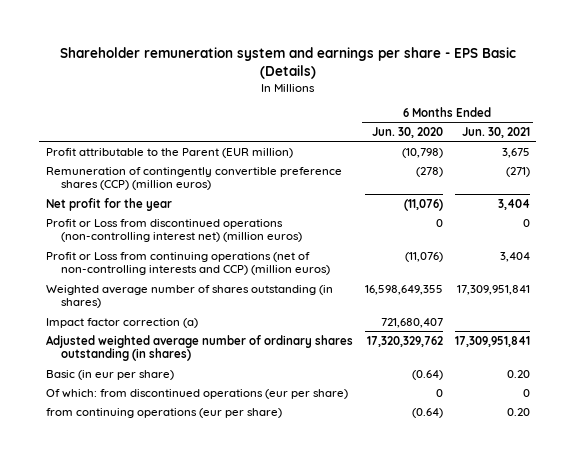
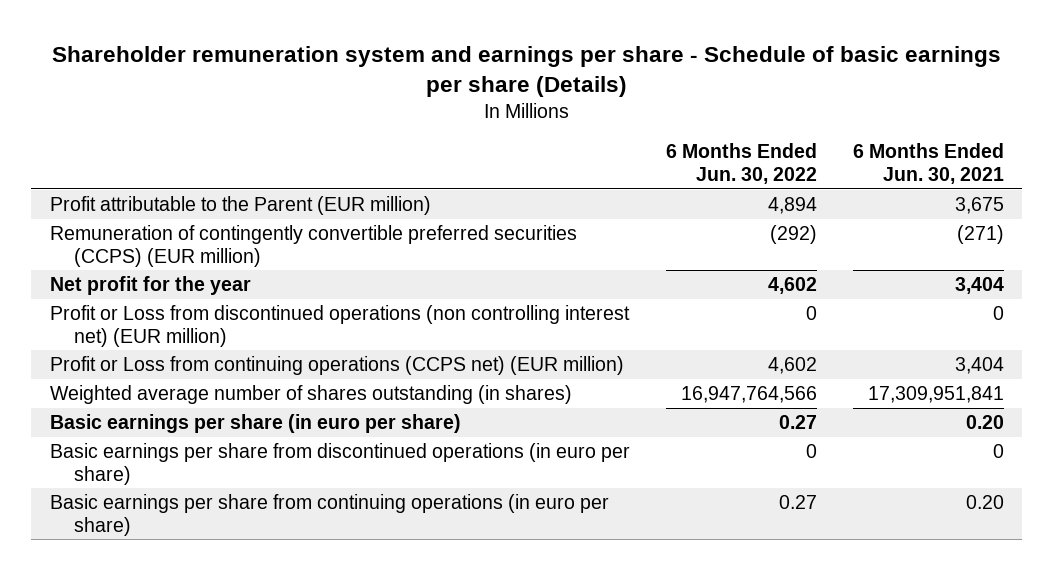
[59,46,516,79] Shareholder remuneration system and earnings per share - EPS Basic (Details) -> [51,45,1001,97] Shareholder remuneration system and earnings per share - Schedule of basic earnings per share (Details)
[371,126,443,138] Jun. 30, 2020 -> none
none -> [665,143,817,184] 6 Months Ended Jun. 30, 2022
[45,166,342,191] Remuneration of contingently convertible preference shares (CCP) (million euros) -> [49,225,577,267] Remuneration of contingently convertible preferred securities (CCPS) (EUR million)
[45,218,302,243] Profit or Loss from discontinued operations (non-controlling interest net) (million euros) -> [49,305,630,347] Profit or Loss from discontinued operations (non controlling interest net) (EUR million)
[45,251,330,276] Profit or Loss from continuing operations (net of non-controlling interests and CCP) (million euros) -> [49,356,624,376] Profit or Loss from continuing operations (CCPS net) (EUR million)
[45,317,198,328] Impact factor correction (a) -> none
[45,334,353,362] Adjusted weighted average number of ordinary shares outstanding (in shares) -> none
[45,369,174,380] Basic (in eur per share) -> [49,414,461,434] Basic earnings per share (in euro per share)
[45,388,348,399] Of which: from discontinued operations (eur per share) -> [49,443,630,485] Basic earnings per share from discontinued operations (in euro per share)
[45,407,282,418] from continuing operations (eur per share) -> [49,494,609,536] Basic earnings per share from continuing operations (in euro per share)

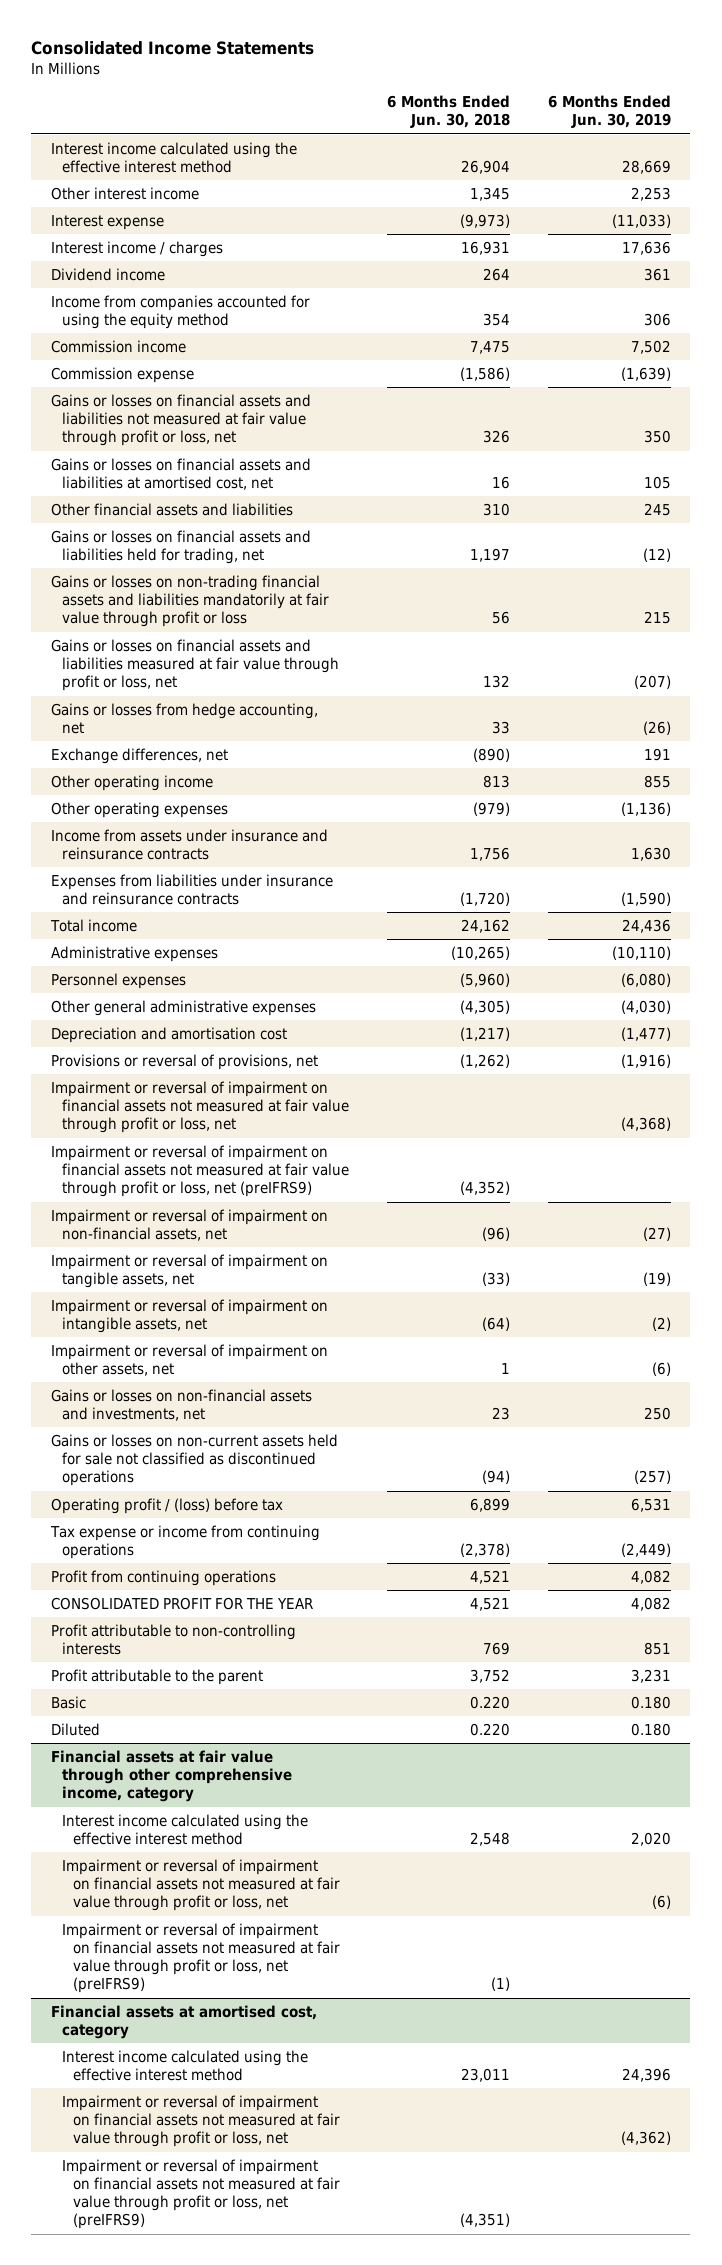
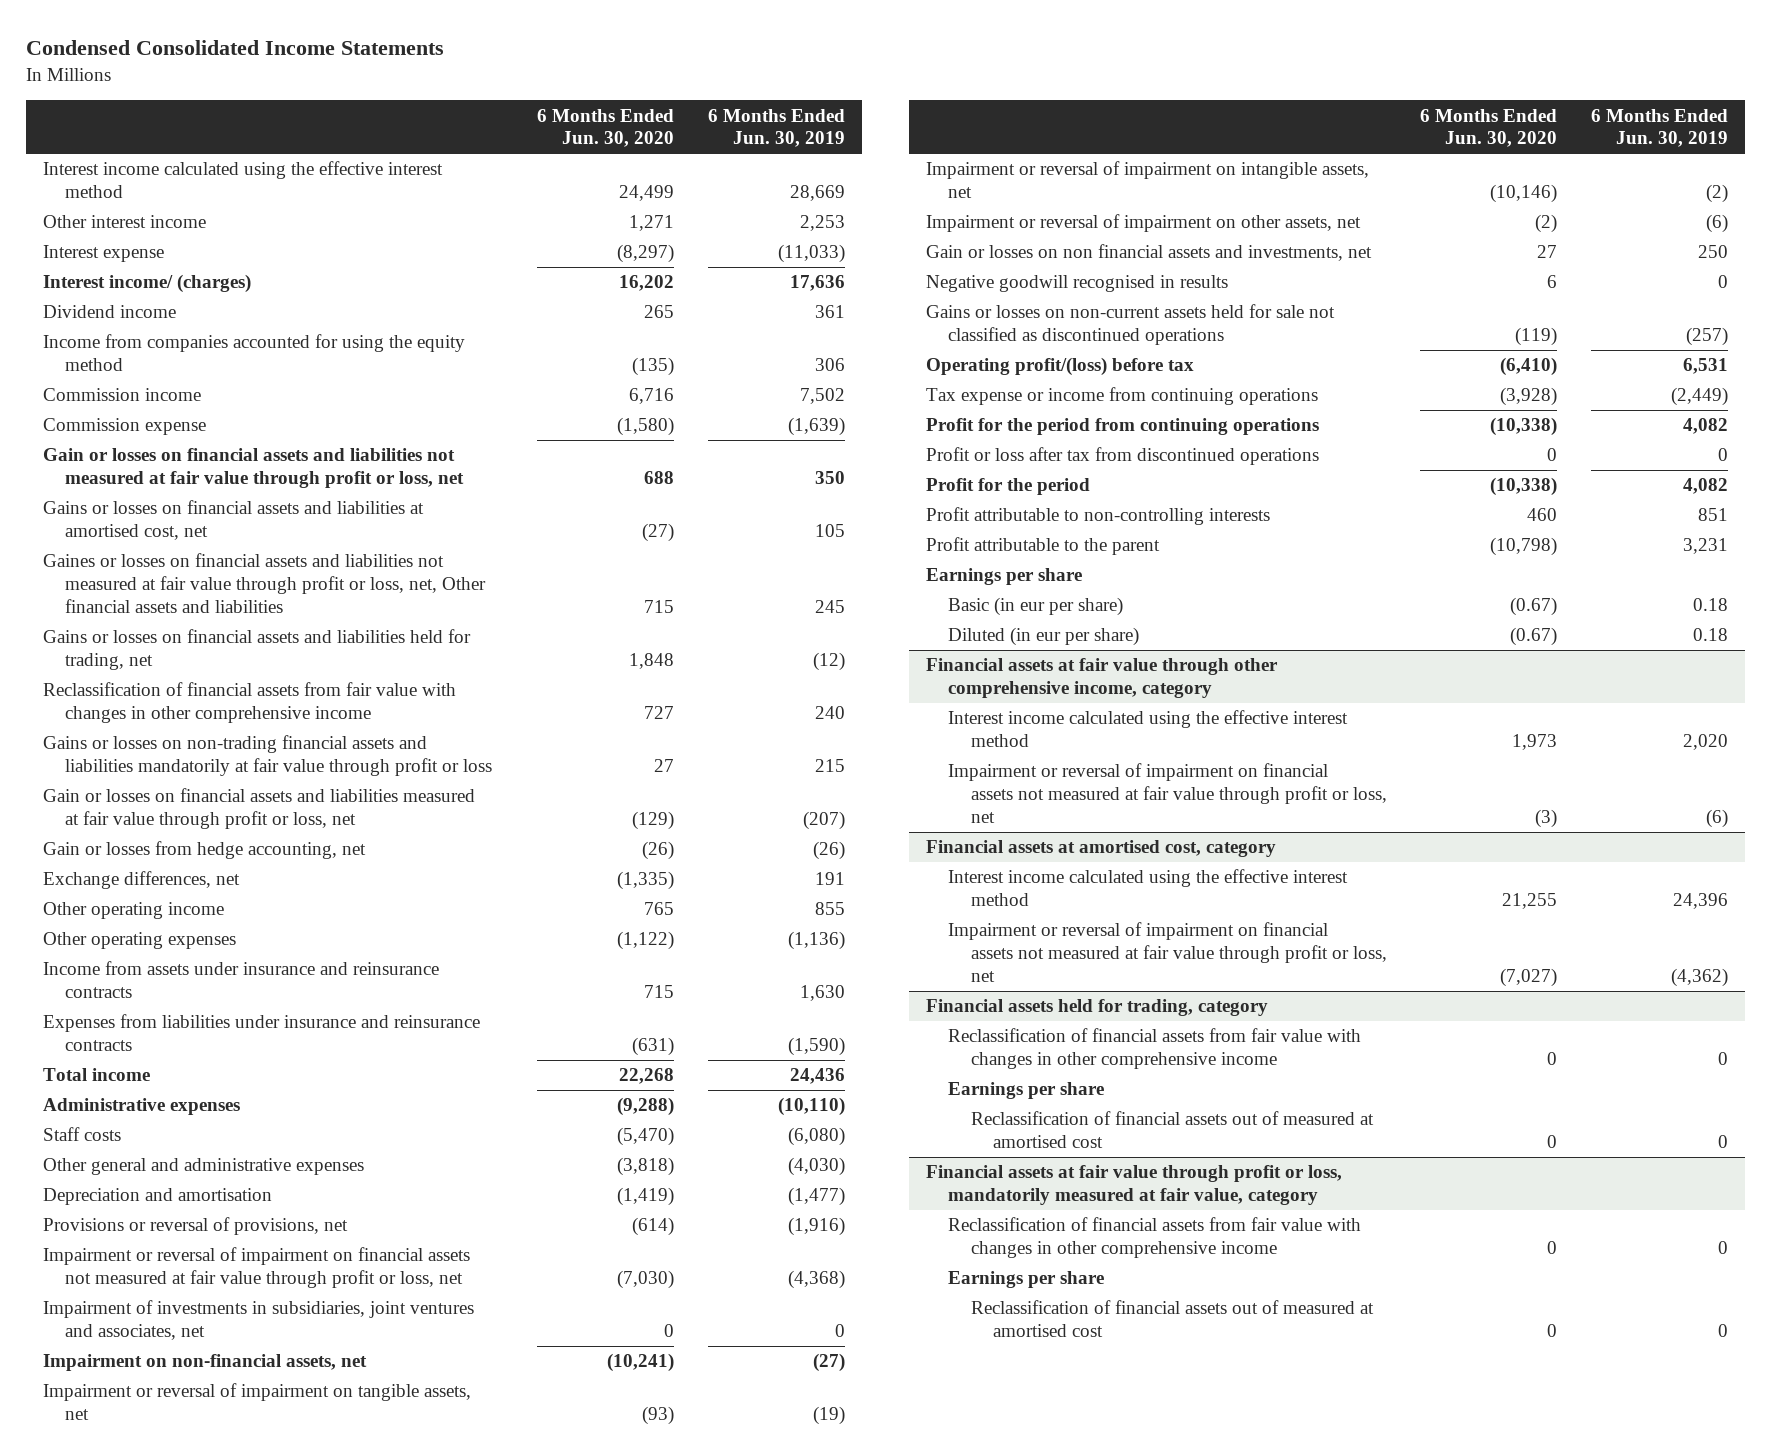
[31,41,315,56] Consolidated Income Statements -> [25,40,444,56] Condensed Consolidated Income Statements
[386,95,510,129] 6 Months Ended Jun. 30, 2018 -> none
none -> [537,108,675,148] 6 Months Ended Jun. 30, 2020
[50,240,223,257] Interest income / charges -> [42,274,251,294] Interest income/ (charges)
[50,393,311,447] Gains or losses on financial assets and liabilities not measured at fair value through profit or loss, net -> [42,448,465,489] Gain or losses on financial assets and liabilities not measured at fair value through profit or loss, net
[50,502,293,516] Other financial assets and liabilities -> [42,553,487,613] Gaines or losses on financial assets and liabilities not measured at fair value through profit or loss, net, Other financial assets and liabilities
none -> [42,682,456,724] Reclassification of financial assets from fair value with changes in other comprehensive income
[50,638,339,692] Gains or losses on financial assets and liabilities measured at fair value through profit or loss, net -> [42,788,475,830] Gain or losses on financial assets and liabilities measured at fair value through profit or loss, net
[50,702,318,735] Gains or losses from hedge accounting, net -> [42,841,366,860] Gain or losses from hedge accounting, net
[50,972,186,989] Personnel expenses -> [42,1127,121,1142] Staff costs
[50,999,316,1016] Other general administrative expenses -> [42,1158,364,1176] Other general and administrative expenses
[50,1026,287,1043] Depreciation and amortisation cost -> [42,1188,272,1206] Depreciation and amortisation
[50,1144,349,1198] Impairment or reversal of impairment on financial assets not measured at fair value through profit or loss, net (preIFRS9) -> none
none -> [42,1300,474,1341] Impairment of investments in subsidiaries, joint ventures and associates, net
[50,1208,328,1242] Impairment or reversal of impairment on non-financial assets, net -> [42,1354,367,1372] Impairment on non-financial assets, net
[50,1388,312,1422] Gains or losses on non-financial assets and investments, net -> [925,244,1372,262] Gain or losses on non financial assets and investments, net
none -> [925,275,1228,293] Negative goodwill recognised in results
[50,1497,283,1514] Operating profit / (loss) before tax -> [925,357,1194,377] Operating profit/(loss) before tax
[50,1569,276,1586] Profit from continuing operations -> [925,418,1319,436] Profit for the period from continuing operations
none -> [925,447,1319,466] Profit or loss after tax from discontinued operations
[50,1596,313,1610] CONSOLIDATED PROFIT FOR THE YEAR -> [925,478,1090,496] Profit for the period
none -> [925,568,1082,586] Earnings per share
[50,1695,86,1709] Basic -> [948,597,1124,617] Basic (in eur per share)
[631,1695,672,1709] 0.180 -> [1693,598,1729,612] 0.18
[50,1722,100,1736] Diluted -> [948,627,1140,647] Diluted (in eur per share)
[631,1722,672,1736] 0.180 -> [1693,628,1729,642] 0.18
[61,1922,340,1994] Impairment or reversal of impairment on financial assets not measured at fair value through profit or loss, net (preIFRS9) -> none
[61,2158,340,2230] Impairment or reversal of impairment on financial assets not measured at fair value through profit or loss, net (preIFRS9) -> none
none -> [925,999,1268,1017] Financial assets held for trading, category
none -> [948,1028,1362,1070] Reclassification of financial assets from fair value with changes in other comprehensive income
none -> [948,1082,1105,1100] Earnings per share
none -> [970,1111,1374,1149] Reclassification of financial assets out of measured at amortised cost
none -> [925,1165,1342,1206] Financial assets at fair value through profit or loss, mandatorily measured at fair value, category
none -> [948,1217,1362,1259] Reclassification of financial assets from fair value with changes in other comprehensive income
none -> [948,1271,1105,1289] Earnings per share
none -> [970,1300,1374,1338] Reclassification of financial assets out of measured at amortised cost

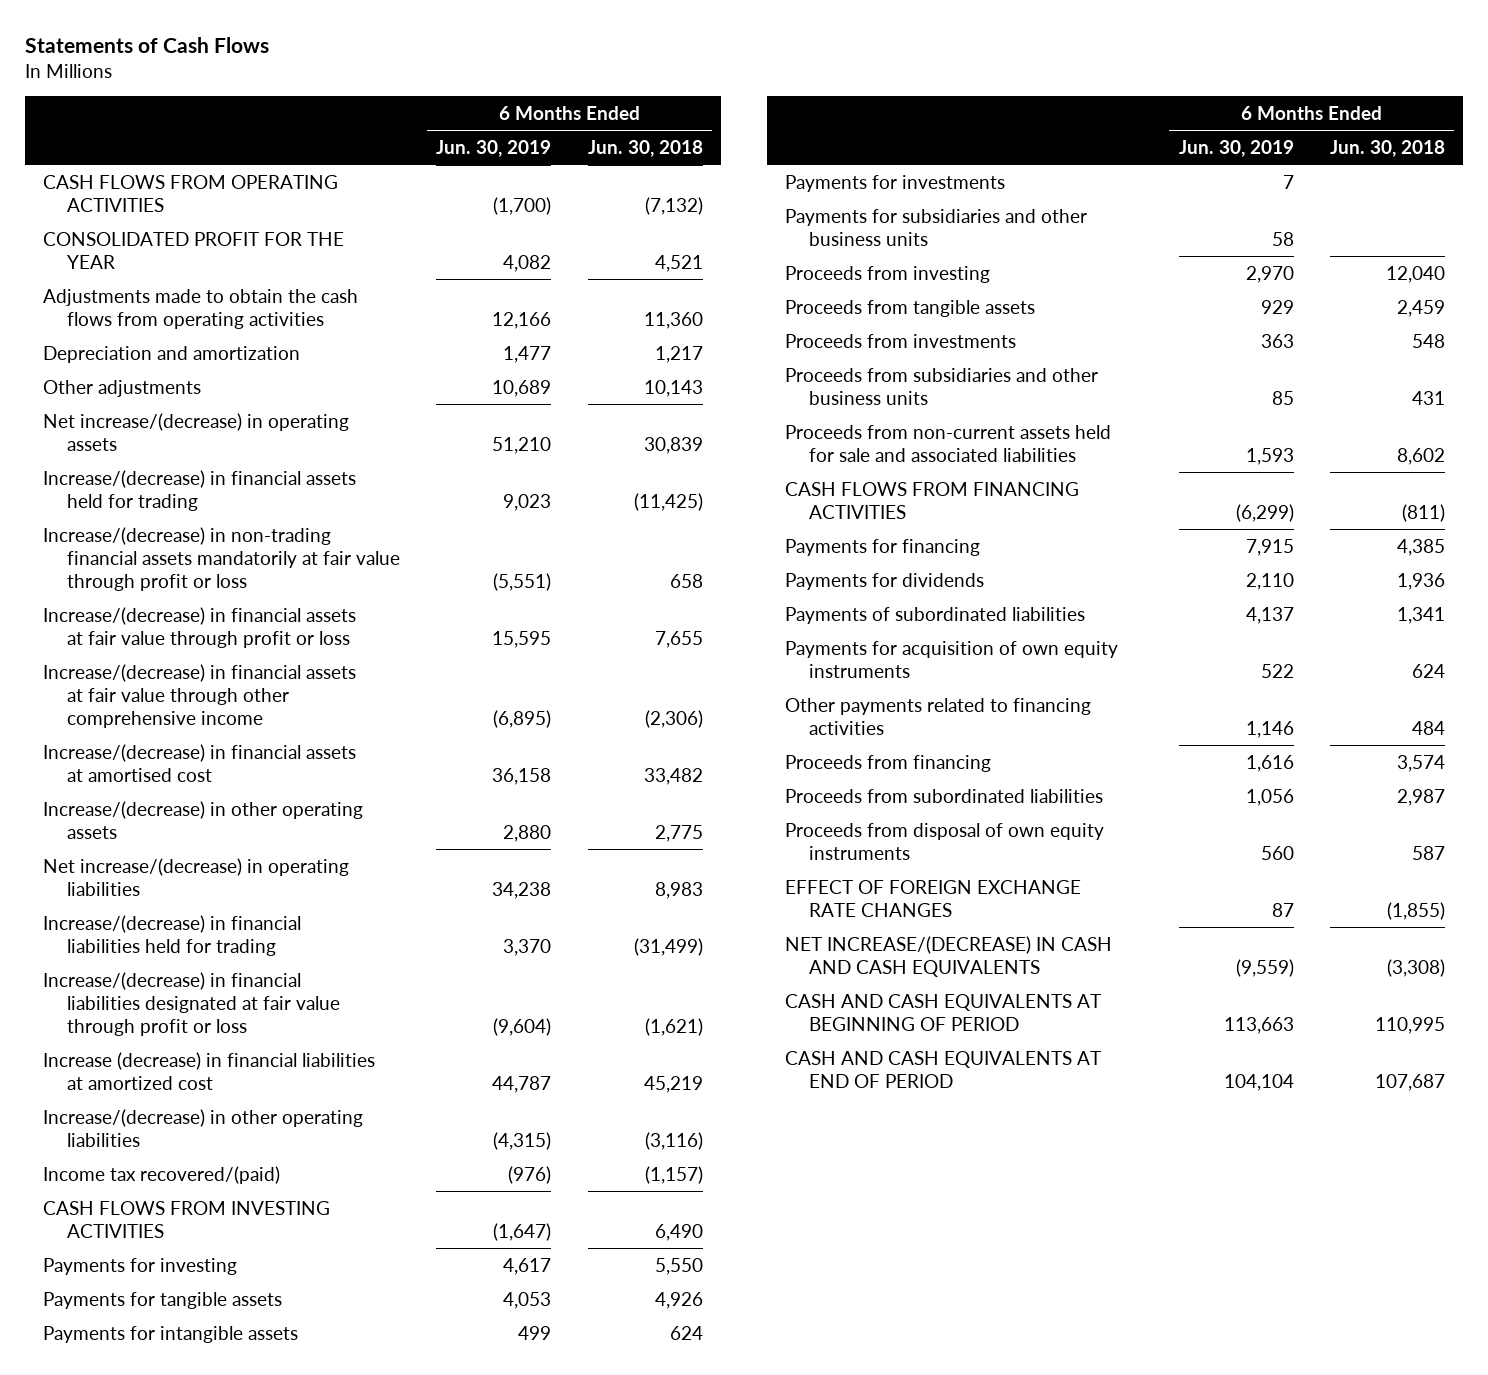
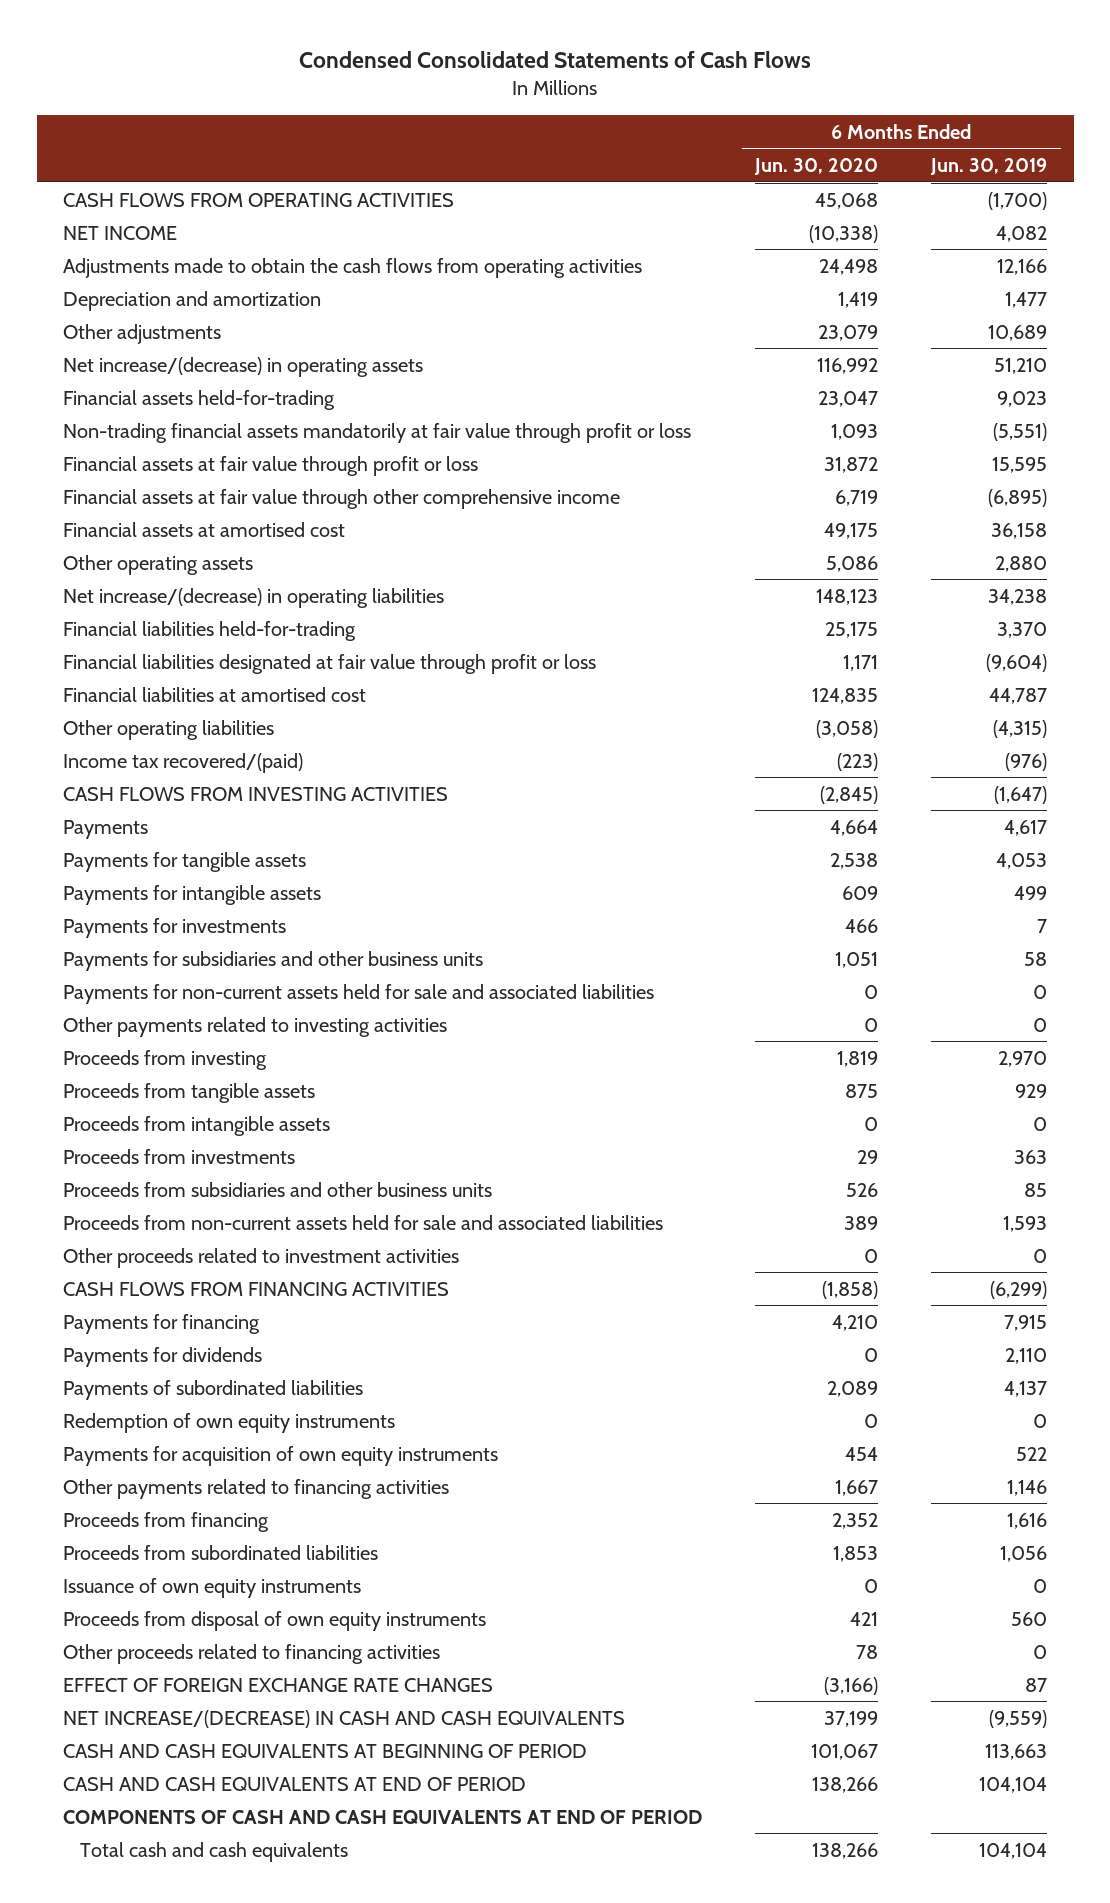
[24,37,269,54] Statements of Cash Flows -> [299,50,812,68] Condensed Consolidated Statements of Cash Flows
[587,139,703,157] Jun. 30, 2018 -> none
none -> [754,157,879,175] Jun. 30, 2020
[43,231,345,269] CONSOLIDATED PROFIT FOR THE YEAR -> [63,225,178,240] NET INCOME
[43,469,357,511] Increase/(decrease) in financial assets held for trading -> [63,389,336,410] Financial assets held-for-trading
[43,526,400,591] Increase/(decrease) in non-trading financial assets mandatorily at fair value through profit or loss -> [63,422,692,443] Non-trading financial assets mandatorily at fair value through profit or loss
[43,606,357,648] Increase/(decrease) in financial assets at fair value through profit or loss -> [63,455,479,476] Financial assets at fair value through profit or loss
[43,663,357,728] Increase/(decrease) in financial assets at fair value through other comprehensive income -> [63,488,621,509] Financial assets at fair value through other comprehensive income
[43,743,357,782] Increase/(decrease) in financial assets at amortised cost -> [63,521,346,537] Financial assets at amortised cost
[43,800,364,839] Increase/(decrease) in other operating assets -> [63,554,254,575] Other operating assets
[43,914,302,956] Increase/(decrease) in financial liabilities held for trading -> [63,620,357,641] Financial liabilities held-for-trading
[43,971,340,1036] Increase/(decrease) in financial liabilities designated at fair value through profit or loss -> [63,653,597,674] Financial liabilities designated at fair value through profit or loss
[43,1051,376,1090] Increase (decrease) in financial liabilities at amortized cost -> [63,686,367,702] Financial liabilities at amortised cost
[43,1108,364,1147] Increase/(decrease) in other operating liabilities -> [63,719,275,740] Other operating liabilities
[43,1257,238,1275] Payments for investing -> [63,819,149,839] Payments
none -> [63,983,655,1004] Payments for non-current assets held for sale and associated liabilities
none -> [63,1016,448,1037] Other payments related to investing activities
none -> [63,1115,331,1136] Proceeds from intangible assets
none -> [63,1247,460,1268] Other proceeds related to investment activities
none -> [63,1412,396,1433] Redemption of own equity instruments
none -> [63,1577,362,1598] Issuance of own equity instruments
none -> [63,1643,441,1664] Other proceeds related to financing activities
none -> [63,1809,703,1824] COMPONENTS OF CASH AND CASH EQUIVALENTS AT END OF PERIOD
none -> [80,1841,349,1862] Total cash and cash equivalents

